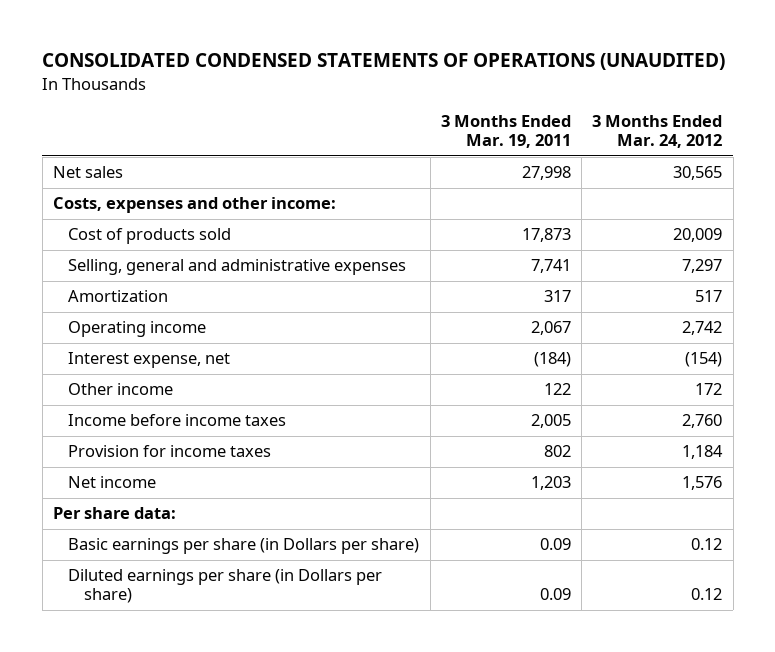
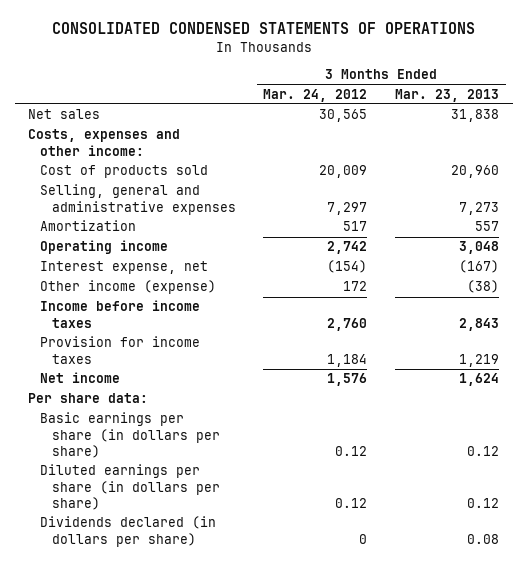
[42,53,726,71] CONSOLIDATED CONDENSED STATEMENTS OF OPERATIONS (UNAUDITED) -> [51,22,475,35] CONSOLIDATED CONDENSED STATEMENTS OF OPERATIONS
[440,115,571,149] 3 Months Ended Mar. 19, 2011 -> none
none -> [394,88,499,102] Mar. 23, 2013
[68,383,174,396] Other income -> [40,280,217,295] Other income (expense)
[68,538,420,555] Basic earnings per share (in Dollars per share) -> [40,412,220,459] Basic earnings per share (in dollars per share)
[68,569,383,604] Diluted earnings per share (in Dollars per share) -> [40,464,220,511] Diluted earnings per share (in dollars per share)
none -> [40,516,217,547] Dividends declared (in dollars per share)

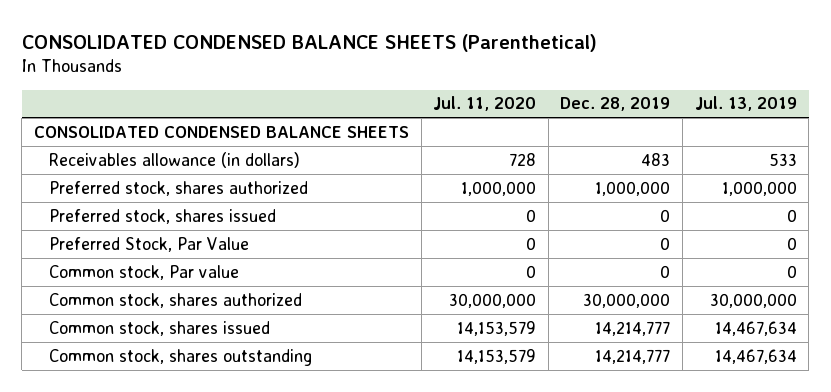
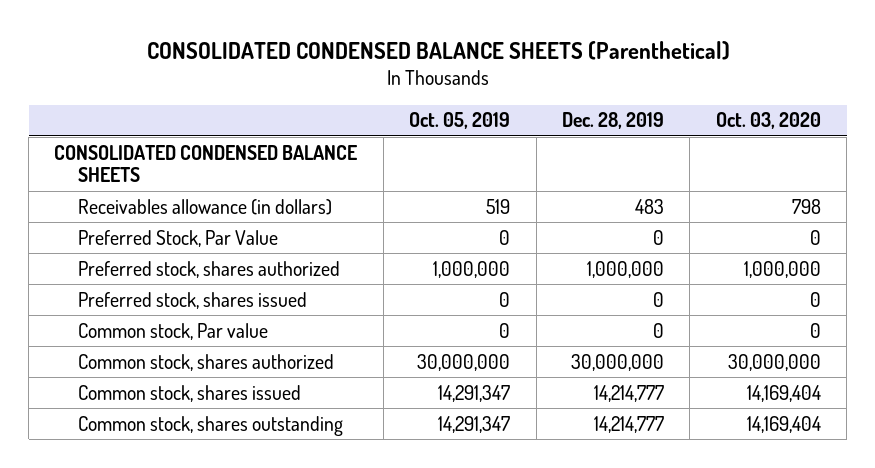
[433,96,537,112] Jul. 11, 2020 -> none
[694,96,797,112] Jul. 13, 2019 -> none
none -> [409,112,511,130] Oct. 05, 2019
none -> [715,112,821,130] Oct. 03, 2020
[49,236,250,252] Preferred Stock, Par Value -> [78,229,279,247] Preferred Stock, Par Value

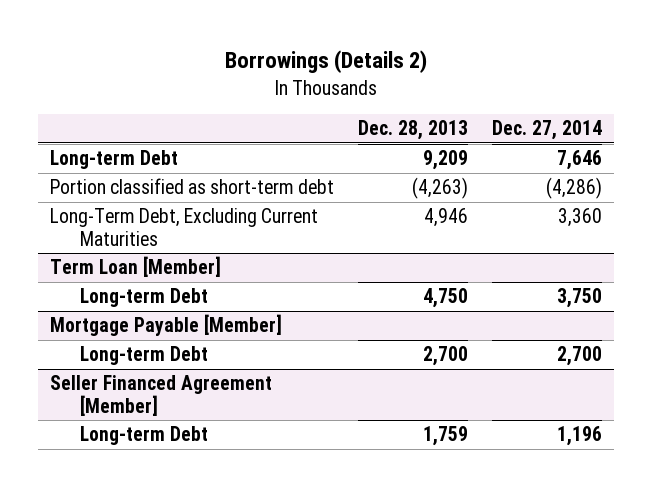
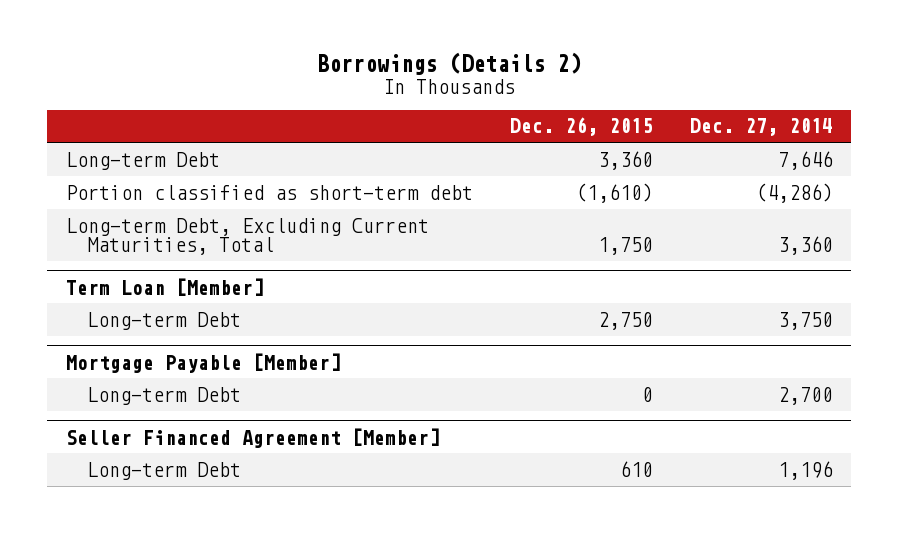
[358,120,469,141] Dec. 28, 2013 -> none
none -> [509,117,653,137] Dec. 26, 2015
[50,208,319,246] Long-Term Debt, Excluding Current Maturities -> [65,217,429,256] Long-term Debt, Excluding Current Maturities, Total

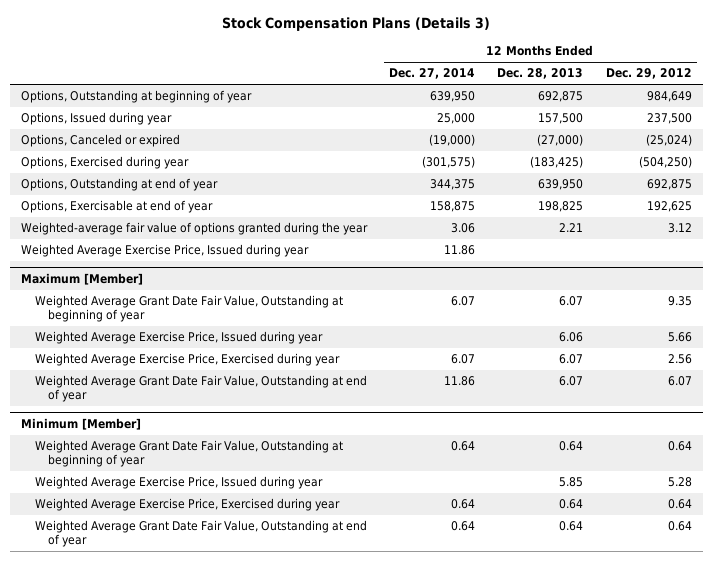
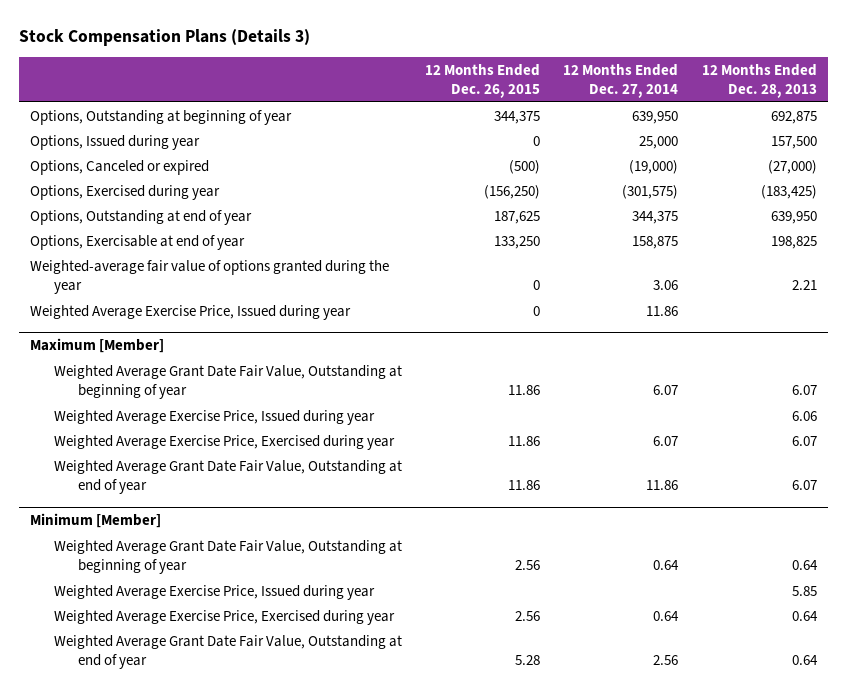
[605,68,692,80] Dec. 29, 2012 -> none
none -> [425,63,541,99] 12 Months Ended Dec. 26, 2015
[451,521,476,532] 0.64 -> [653,655,679,666] 2.56

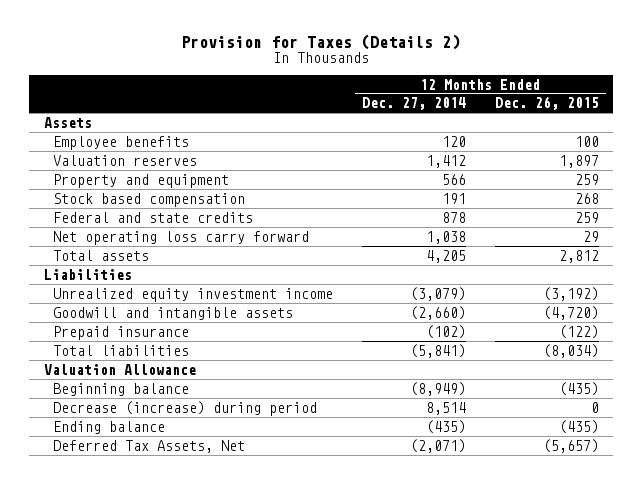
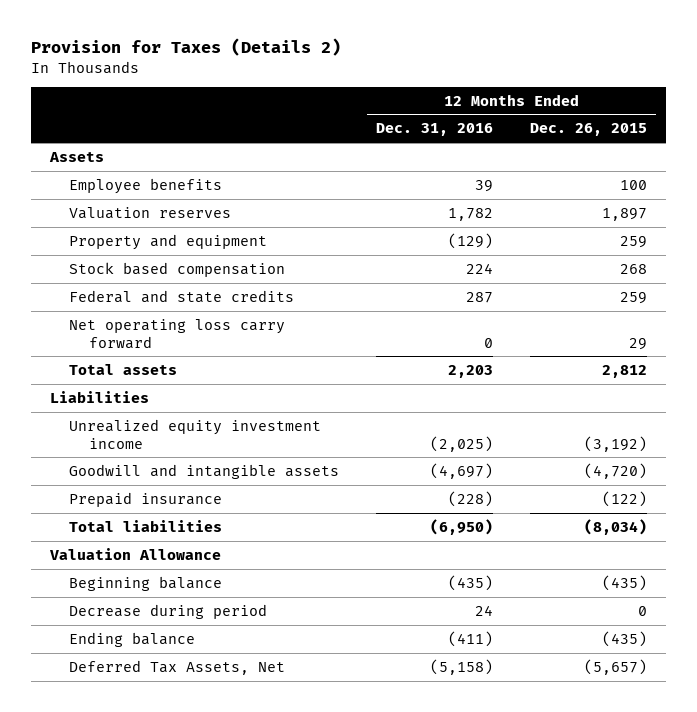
[361,97,466,111] Dec. 27, 2014 -> none
none -> [376,123,494,137] Dec. 31, 2016
[52,400,317,416] Decrease (increase) during period -> [69,603,268,619] Decrease during period

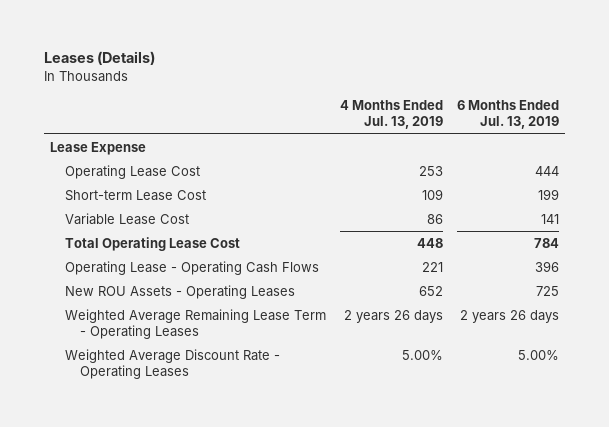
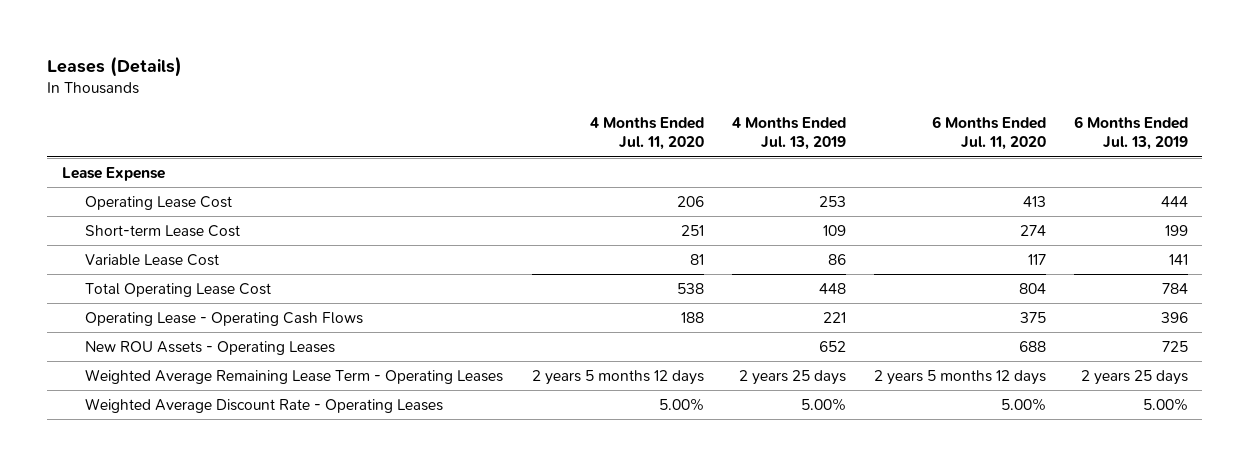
none -> [589,117,704,151] 4 Months Ended Jul. 11, 2020
none -> [932,116,1047,151] 6 Months Ended Jul. 11, 2020
[343,309,443,323] 2 years 26 days -> [738,369,846,385] 2 years 25 days
[459,309,559,323] 2 years 26 days -> [1081,369,1189,385] 2 years 25 days

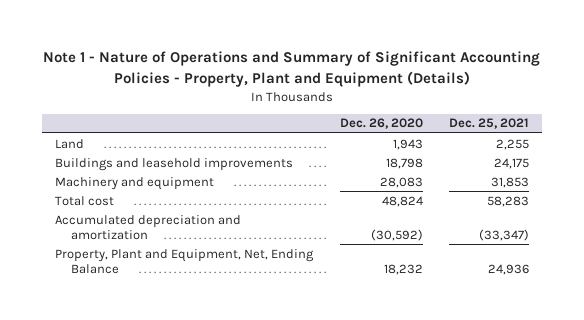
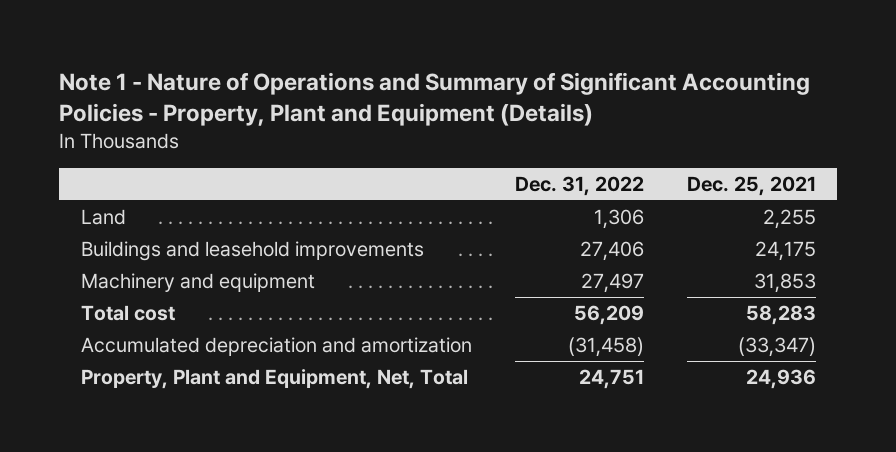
[339,118,423,130] Dec. 26, 2020 -> none
none -> [514,175,644,196] Dec. 31, 2022
[55,248,315,275] Property, Plant and Equipment, Net, Ending Balance -> [80,369,468,390] Property, Plant and Equipment, Net, Total

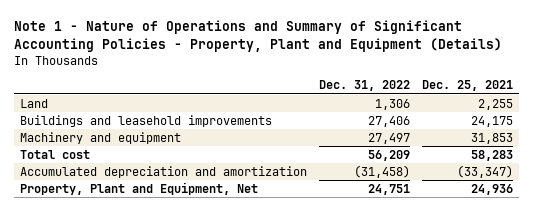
[80,369,468,390] Property, Plant and Equipment, Net, Total -> [19,181,258,195] Property, Plant and Equipment, Net

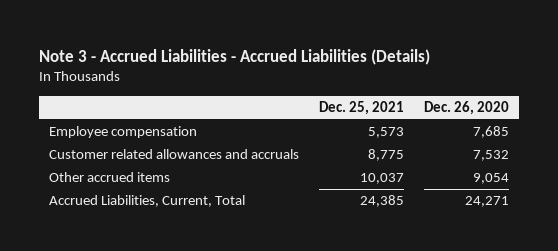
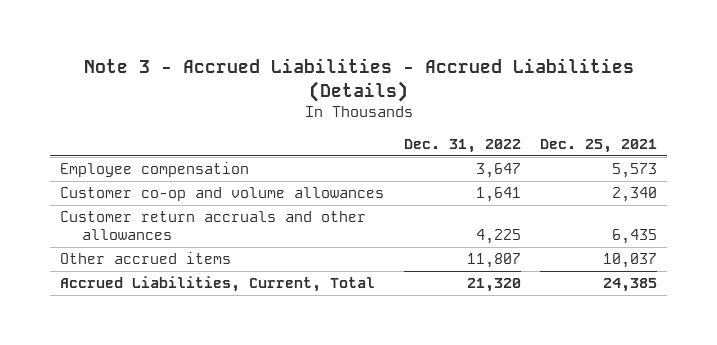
[423,100,509,115] Dec. 26, 2020 -> none
none -> [403,139,521,154] Dec. 31, 2022
none -> [59,187,384,202] Customer co-op and volume allowances
[49,149,300,160] Customer related allowances and accruals -> [59,211,366,241] Customer return accruals and other allowances
[367,149,404,162] 8,775 -> [612,229,658,245] 6,435

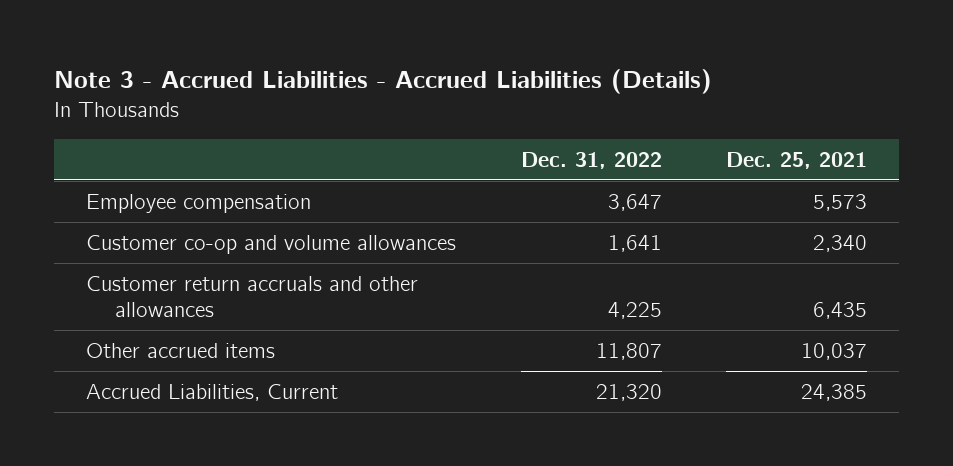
[59,276,375,293] Accrued Liabilities, Current, Total -> [86,383,339,401] Accrued Liabilities, Current

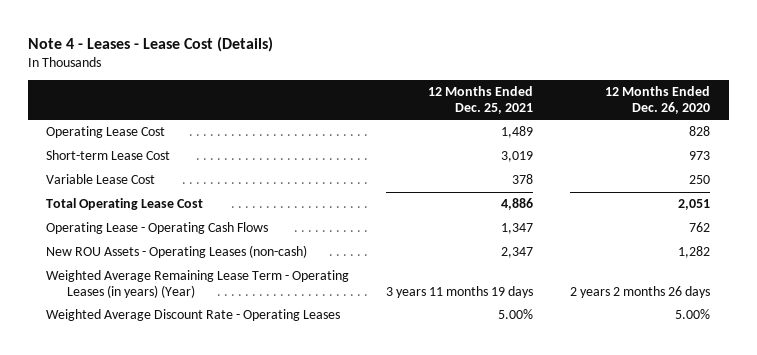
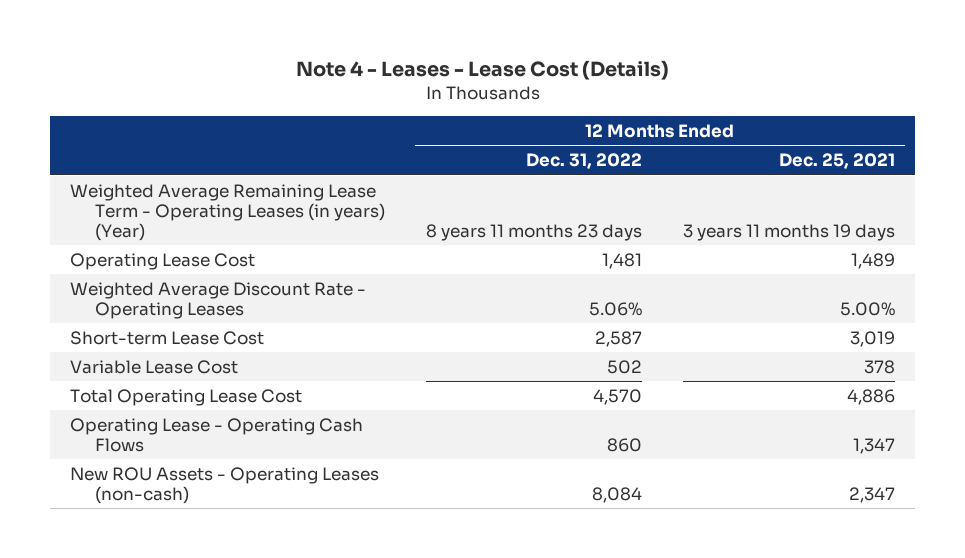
[605,86,711,114] 12 Months Ended Dec. 26, 2020 -> none
none -> [525,153,642,170] Dec. 31, 2022
[46,270,350,298] Weighted Average Remaining Lease Term - Operating Leases (in years) (Year) -> [70,183,385,241] Weighted Average Remaining Lease Term - Operating Leases (in years) (Year)
[46,309,341,322] Weighted Average Discount Rate - Operating Leases -> [70,281,367,319] Weighted Average Discount Rate - Operating Leases

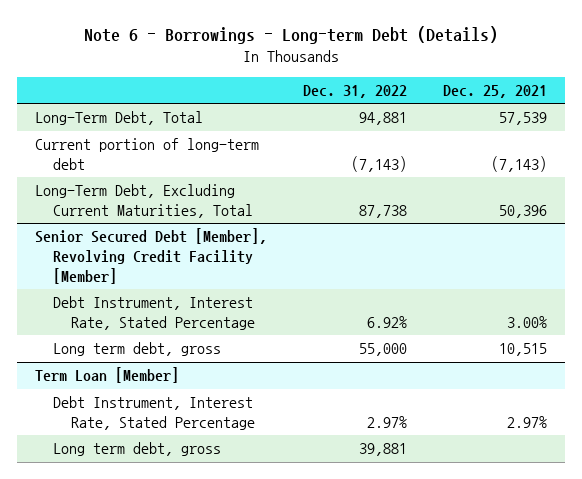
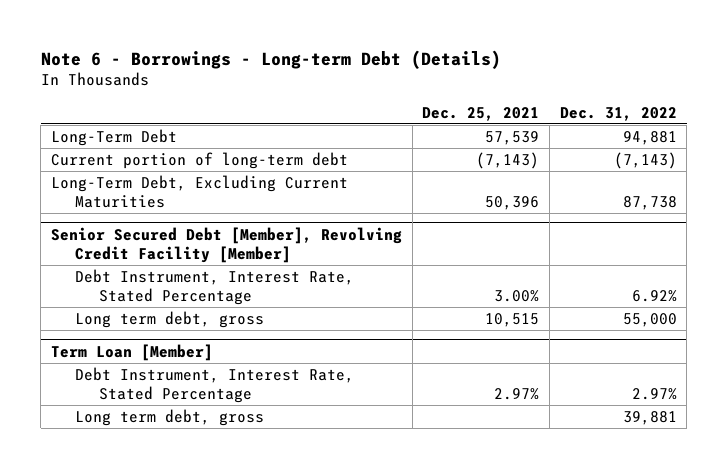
[34,111,203,126] Long-Term Debt, Total -> [51,128,178,146] Long-Term Debt
[34,184,253,218] Long-Term Debt, Excluding Current Maturities, Total -> [51,174,349,209] Long-Term Debt, Excluding Current Maturities

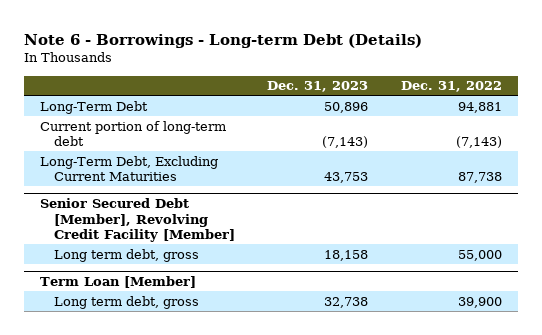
[422,106,540,121] Dec. 25, 2021 -> none
none -> [267,81,369,93] Dec. 31, 2023
[75,268,355,306] Debt Instrument, Interest Rate, Stated Percentage -> none
[75,366,355,404] Debt Instrument, Interest Rate, Stated Percentage -> none
[622,410,677,425] 39,881 -> [457,296,502,308] 39,900

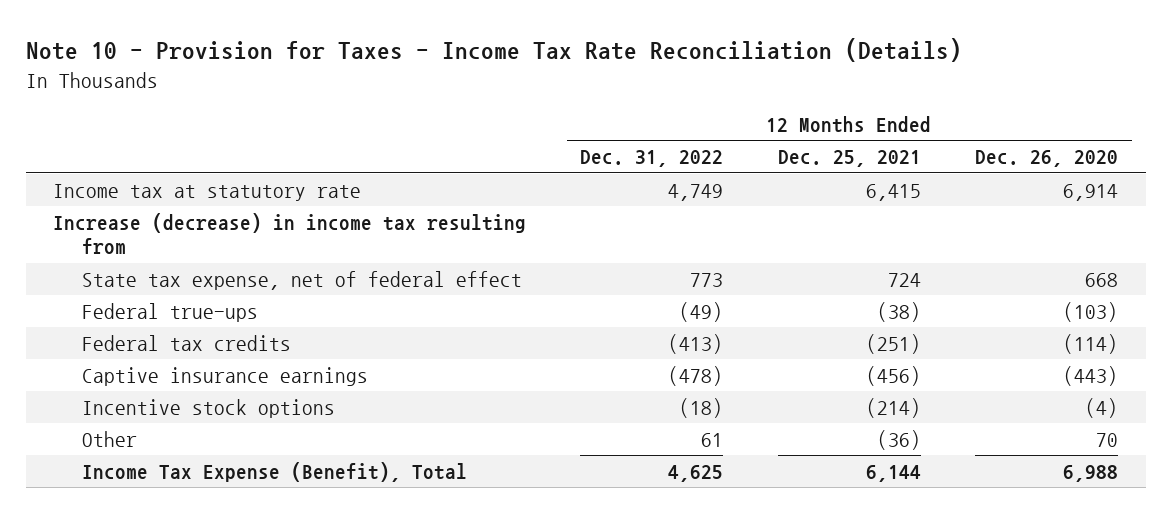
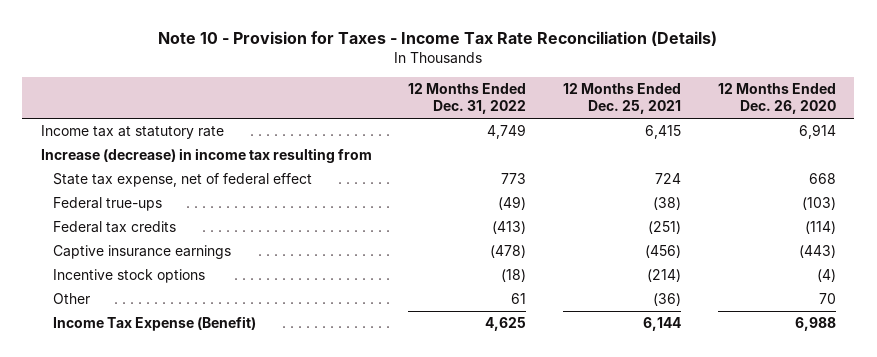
[82,461,468,482] Income Tax Expense (Benefit), Total -> [53,315,257,331] Income Tax Expense (Benefit)

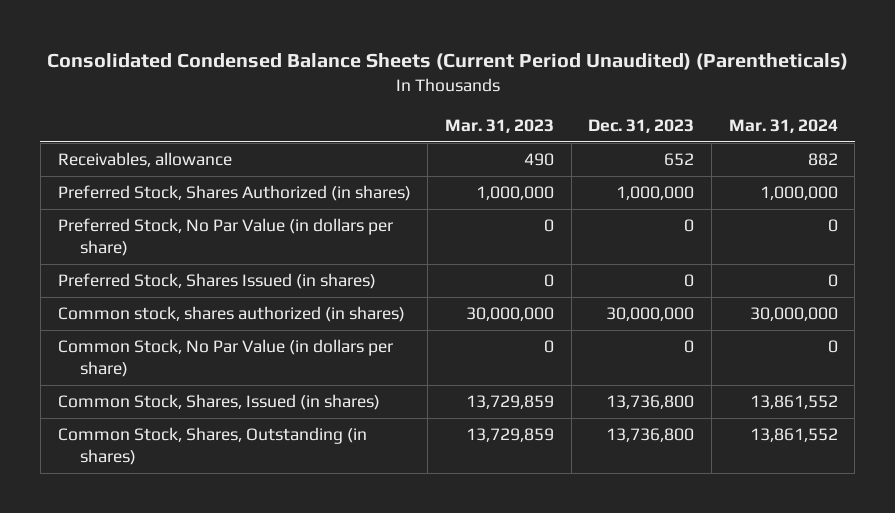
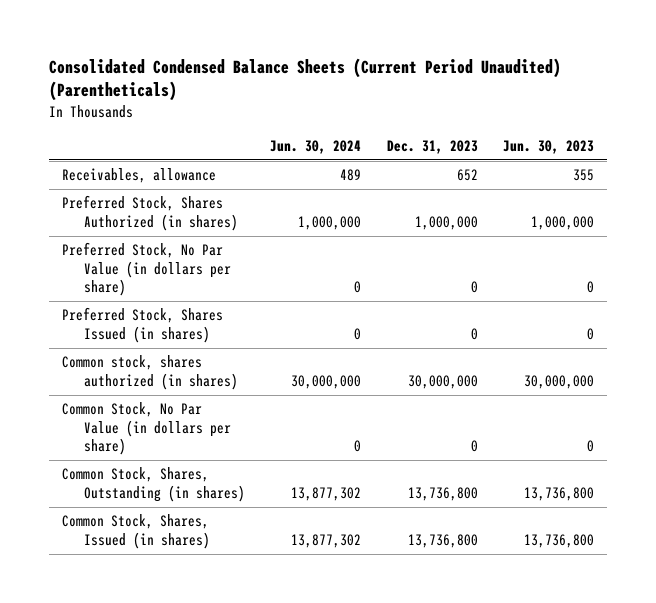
[444,118,554,133] Mar. 31, 2023 -> none
[728,118,838,133] Mar. 31, 2024 -> none
none -> [270,140,362,155] Jun. 30, 2024
none -> [503,140,595,155] Jun. 30, 2023
[57,394,380,411] Common Stock, Shares, Issued (in shares) -> [62,514,210,549] Common Stock, Shares, Issued (in shares)

